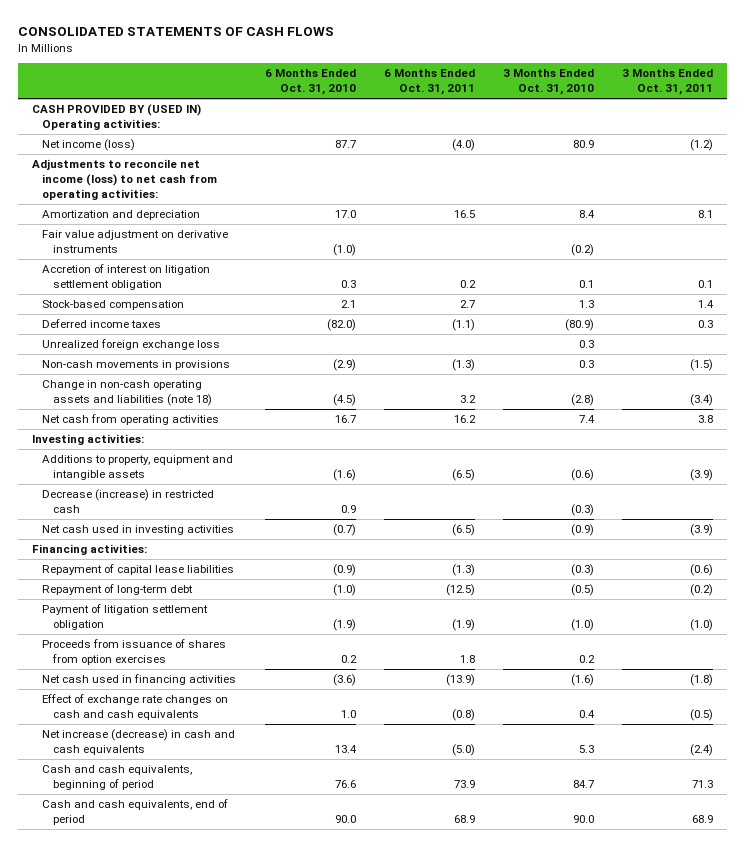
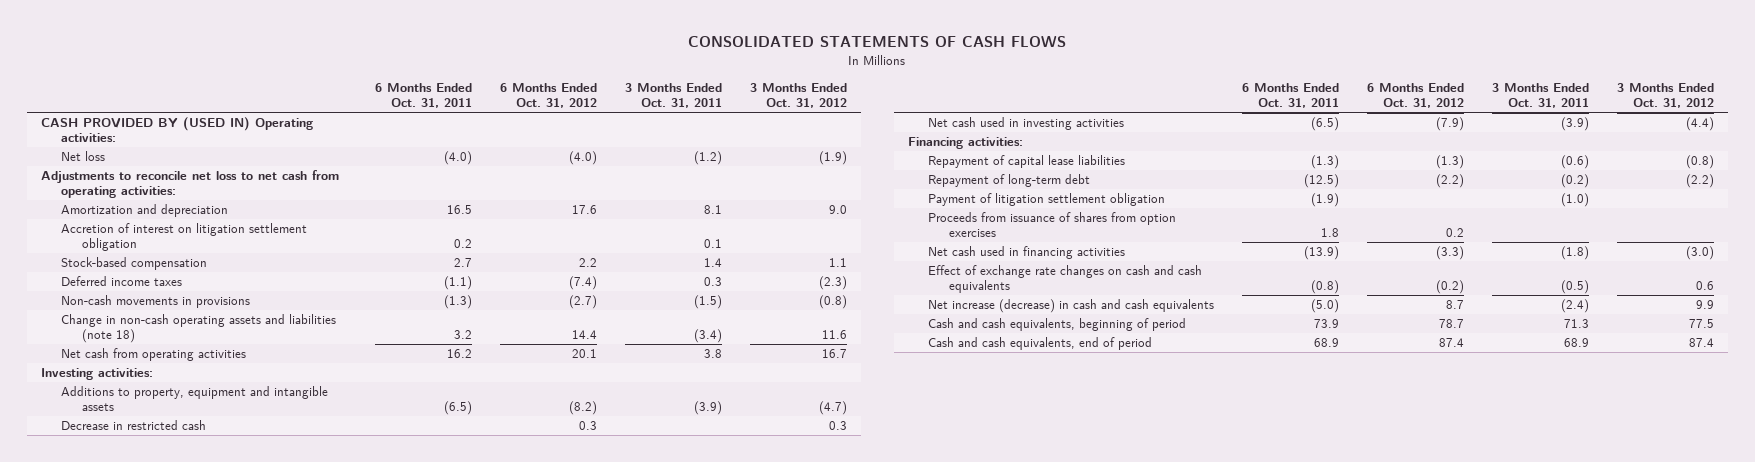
[264,69,356,96] 6 Months Ended Oct. 31, 2010 -> none
[502,69,594,96] 3 Months Ended Oct. 31, 2010 -> none
none -> [500,83,598,109] 6 Months Ended Oct. 31, 2012
none -> [750,83,848,109] 3 Months Ended Oct. 31, 2012
[42,139,136,152] Net income (loss) -> [61,151,106,162] Net loss
[31,159,218,200] Adjustments to reconcile net income (loss) to net cash from operating activities: -> [40,170,339,199] Adjustments to reconcile net loss to net cash from operating activities:
[42,230,229,253] Fair value adjustment on derivative instruments -> none
[42,339,221,351] Unrealized foreign exchange loss -> none
[42,489,215,513] Decrease (increase) in restricted cash -> [61,420,207,431] Decrease in restricted cash

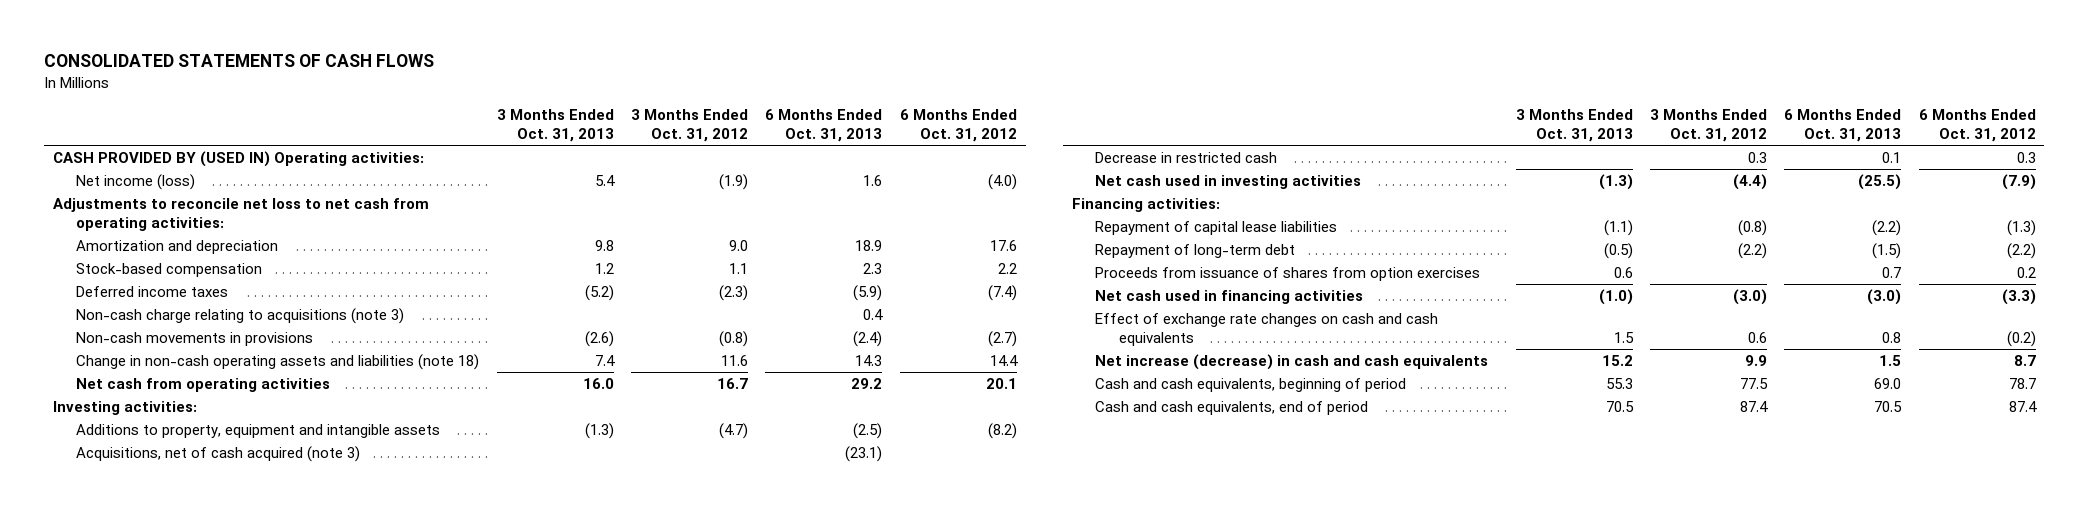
[375,83,473,109] 6 Months Ended Oct. 31, 2011 -> none
[625,83,723,109] 3 Months Ended Oct. 31, 2011 -> none
none -> [496,108,614,142] 3 Months Ended Oct. 31, 2013
none -> [765,108,883,142] 6 Months Ended Oct. 31, 2013
[61,151,106,162] Net loss -> [76,173,196,190] Net income (loss)
[61,223,308,252] Accretion of interest on litigation settlement obligation -> none
none -> [76,307,405,324] Non-cash charge relating to acquisitions (note 3)
none -> [76,445,361,462] Acquisitions, net of cash acquired (note 3)
[928,193,1166,207] Payment of litigation settlement obligation -> none

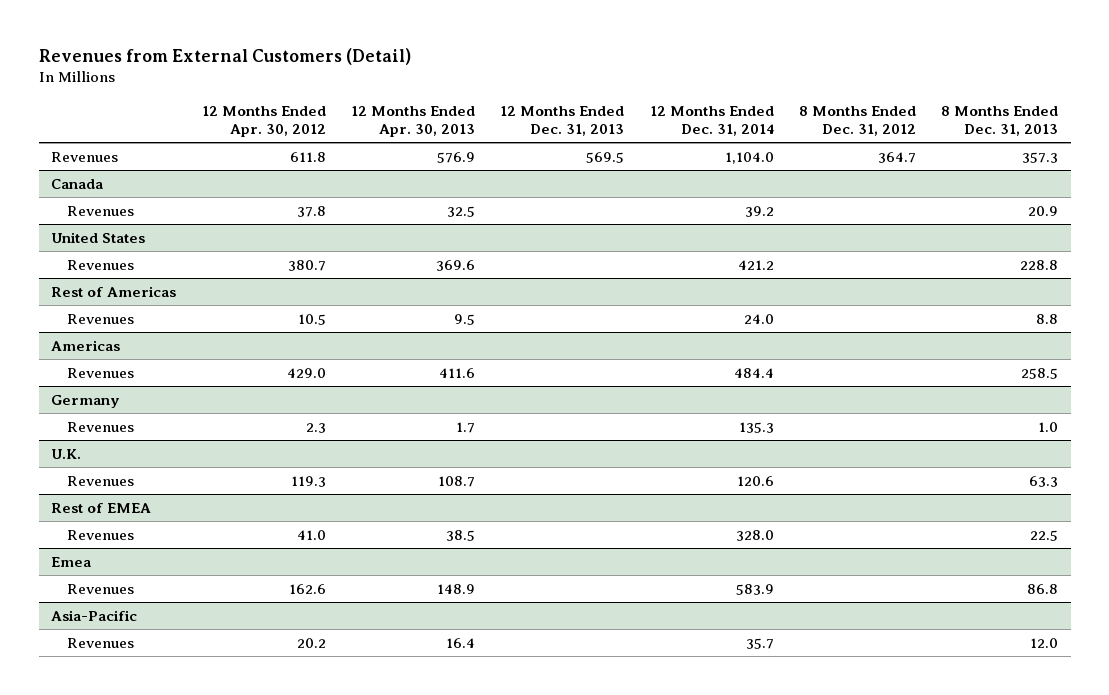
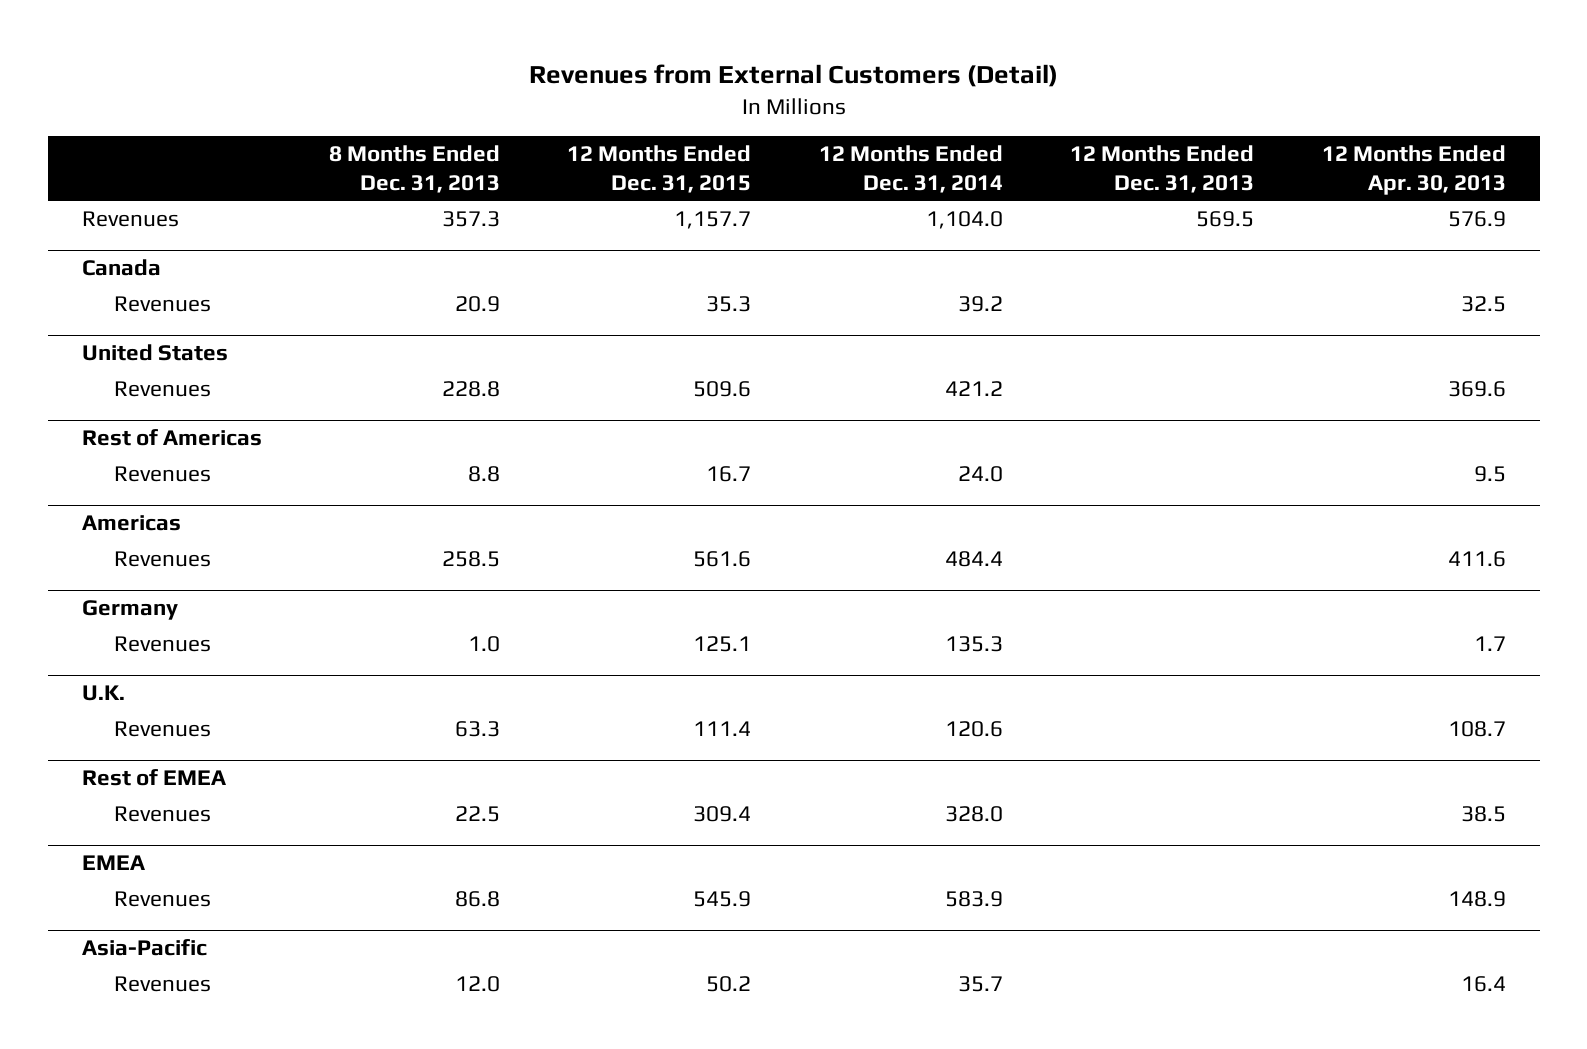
[201,106,326,138] 12 Months Ended Apr. 30, 2012 -> none
[798,106,916,137] 8 Months Ended Dec. 31, 2012 -> none
none -> [567,145,752,193] 12 Months Ended Dec. 31, 2015
[51,556,92,567] Emea -> [81,855,145,871] EMEA

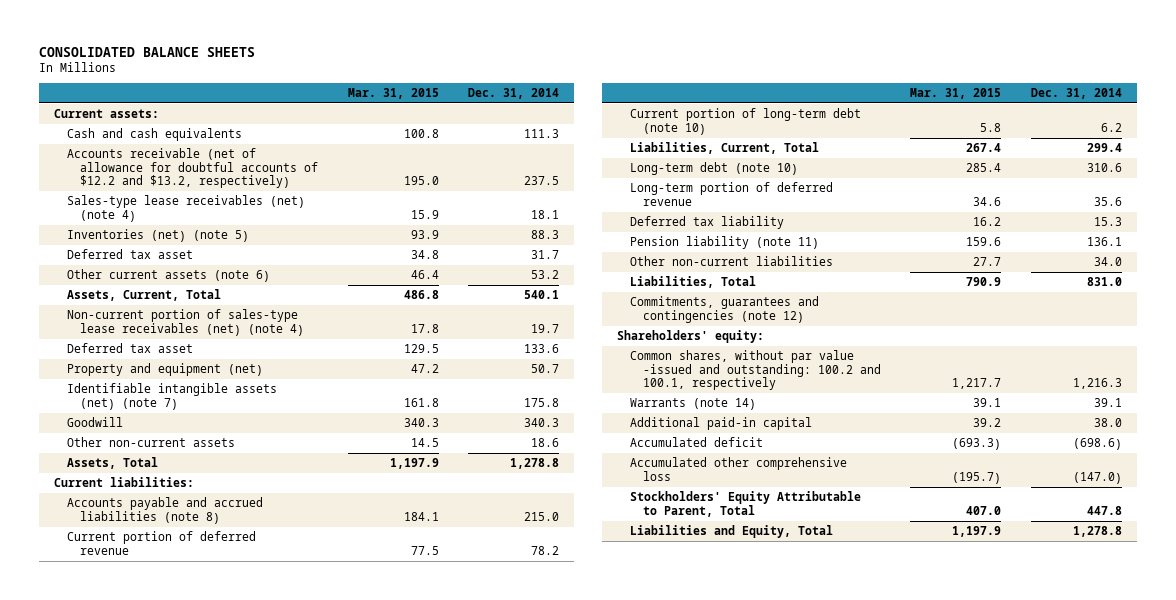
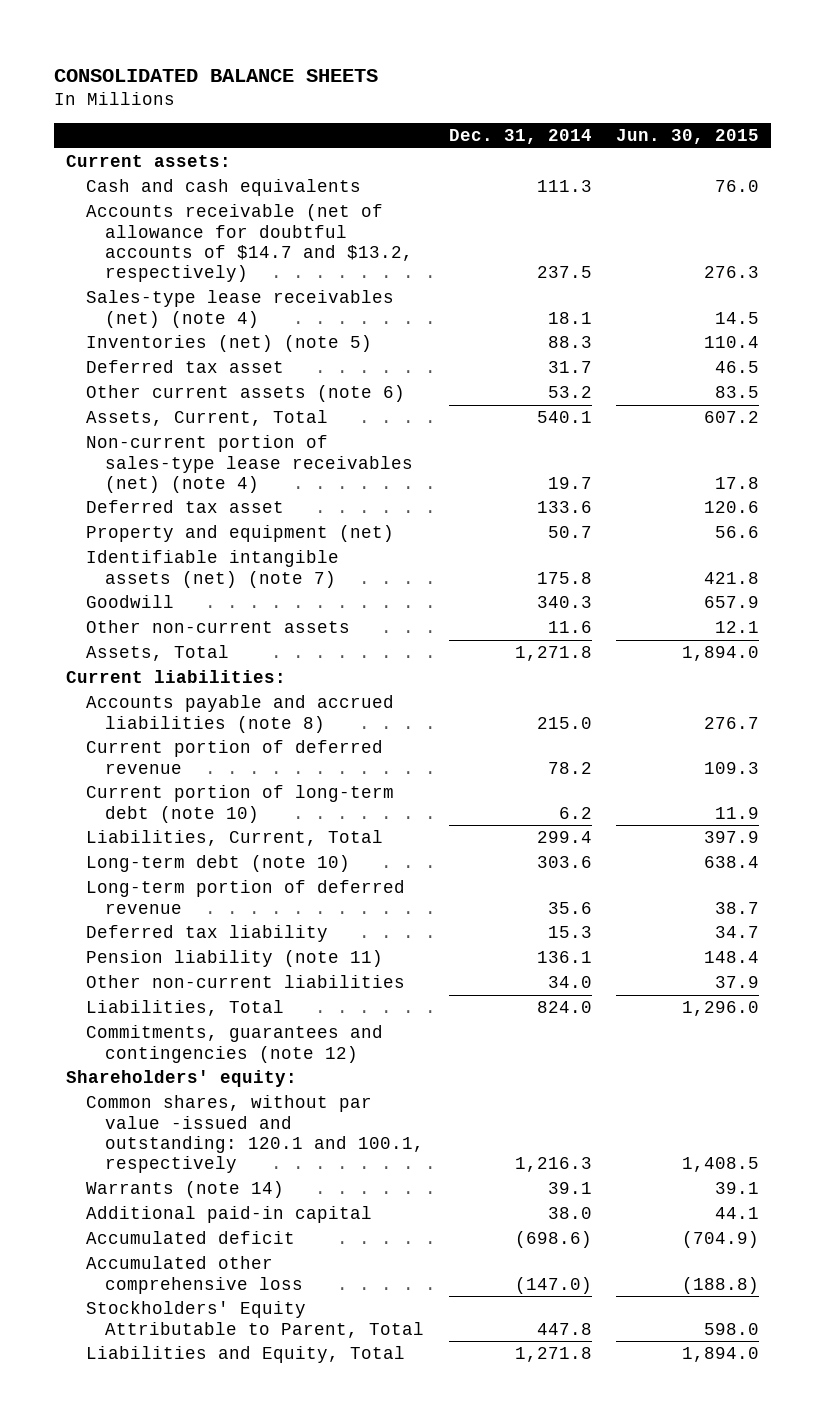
[347,88,439,100] Mar. 31, 2015 -> none
none -> [616,129,760,145] Jun. 30, 2015
[67,147,319,189] Accounts receivable (net of allowance for doubtful accounts of $12.2 and $13.2, respectively) -> [85,204,414,283] Accounts receivable (net of allowance for doubtful accounts of $14.7 and $13.2, respectively)
[531,437,560,447] 18.6 -> [547,621,592,634] 11.6
[510,457,560,469] 1,278.8 -> [514,646,592,662] 1,271.8
[1086,162,1122,172] 310.6 -> [536,856,592,869] 303.6
[1086,276,1122,286] 831.0 -> [536,1001,592,1014] 824.0
[629,349,881,391] Common shares, without par value -issued and outstanding: 100.2 and 100.1, respectively -> [85,1095,425,1174] Common shares, without par value -issued and outstanding: 120.1 and 100.1, respectively
[1072,525,1122,537] 1,278.8 -> [514,1347,592,1363] 1,271.8

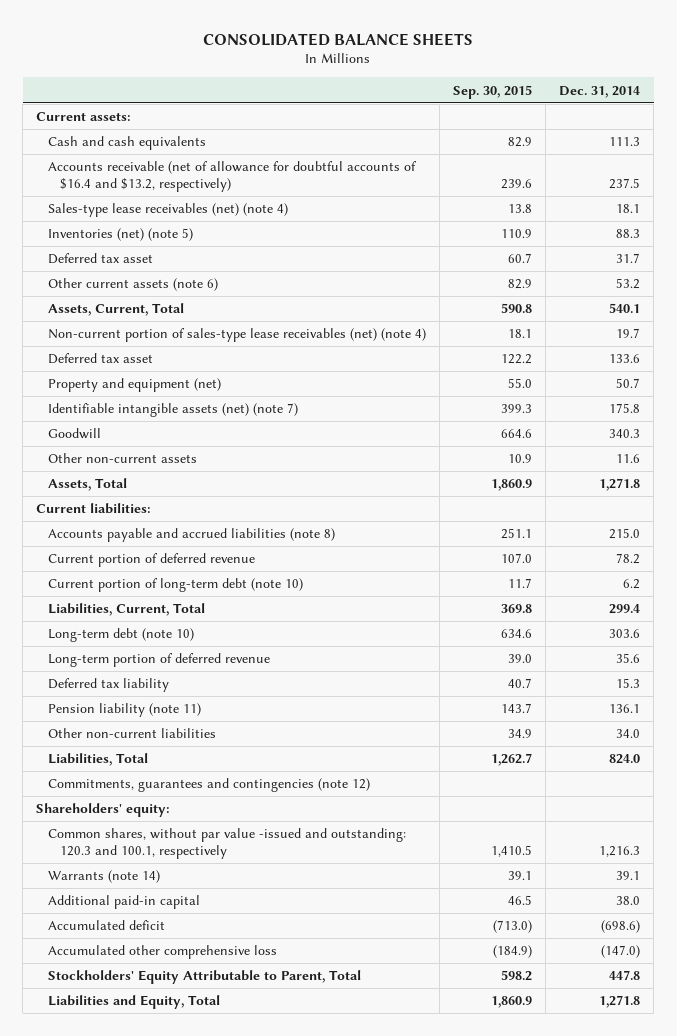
[616,129,760,145] Jun. 30, 2015 -> none
none -> [453,84,533,99] Sep. 30, 2015
[85,204,414,283] Accounts receivable (net of allowance for doubtful accounts of $14.7 and $13.2, respectively) -> [48,161,418,193] Accounts receivable (net of allowance for doubtful accounts of $16.4 and $13.2, respectively)
[85,1095,425,1174] Common shares, without par value -issued and outstanding: 120.1 and 100.1, respectively -> [48,828,407,860] Common shares, without par value -issued and outstanding: 120.3 and 100.1, respectively

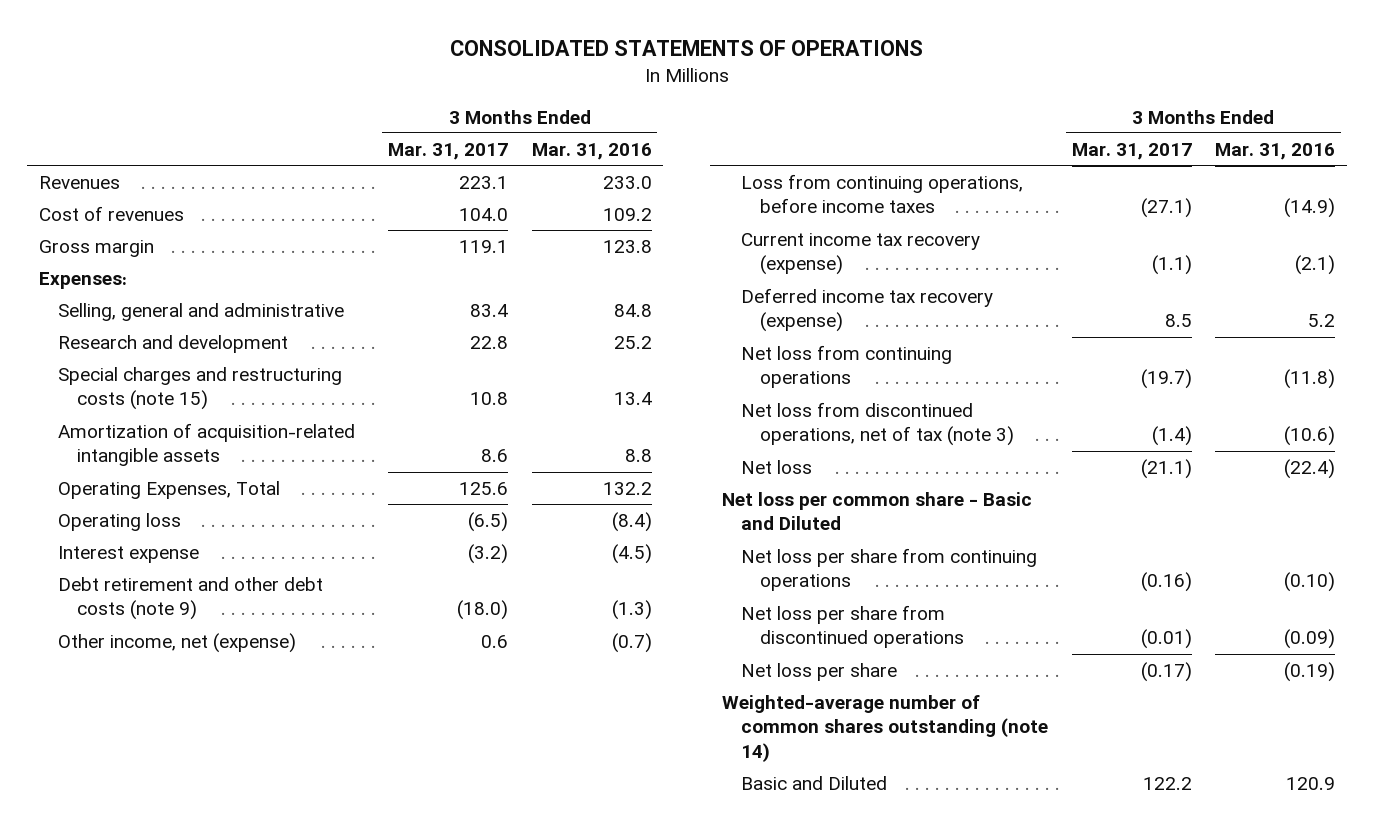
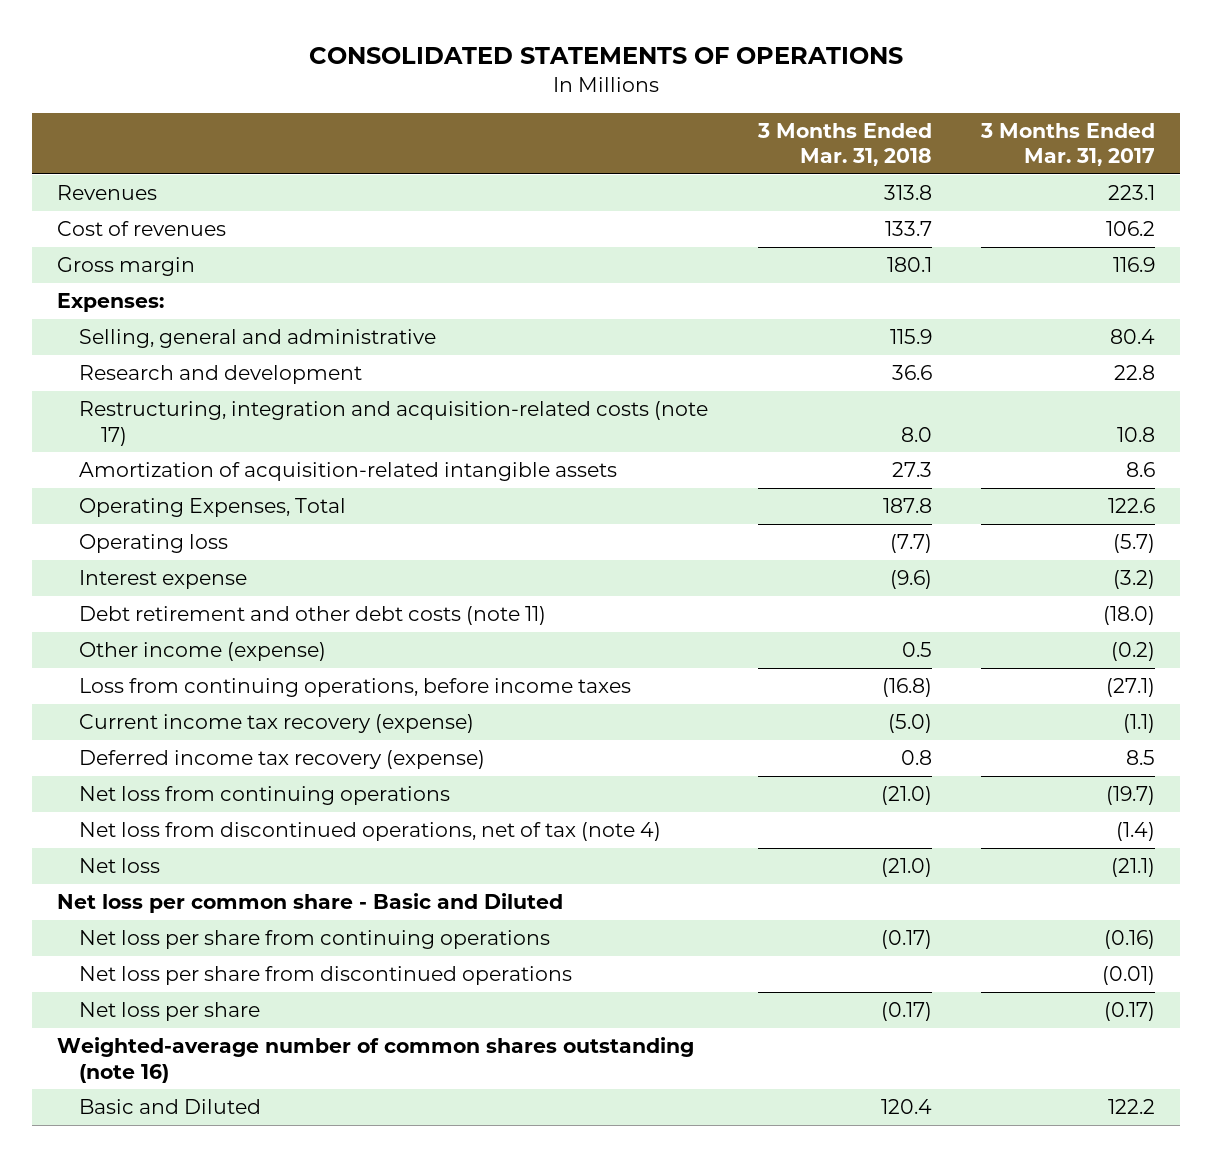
[531,142,652,160] Mar. 31, 2016 -> none
none -> [756,122,932,167] 3 Months Ended Mar. 31, 2018
[459,207,509,221] 104.0 -> [1106,221,1156,237] 106.2
[459,239,509,253] 119.1 -> [1113,257,1156,273] 116.9
[470,303,509,317] 83.4 -> [1110,329,1156,345] 80.4
[57,366,342,411] Special charges and restructuring costs (note 15) -> none
none -> [78,401,708,446] Restructuring, integration and acquisition-related costs (note 17)
[459,481,509,495] 125.6 -> [1108,498,1156,514] 122.6
[468,511,509,532] (6.5) -> [1113,534,1156,554] (5.7)
[57,576,323,621] Debt retirement and other debt costs (note 9) -> [78,606,546,626] Debt retirement and other debt costs (note 11)
[57,632,296,653] Other income, net (expense) -> [78,642,326,662] Other income (expense)
[481,634,509,648] 0.6 -> [1111,642,1156,662] (0.2)
[741,401,1015,447] Net loss from discontinued operations, net of tax (note 3) -> [78,822,661,842] Net loss from discontinued operations, net of tax (note 4)
[722,694,1049,762] Weighted-average number of common shares outstanding (note 14) -> [56,1037,694,1083] Weighted-average number of common shares outstanding (note 16)

